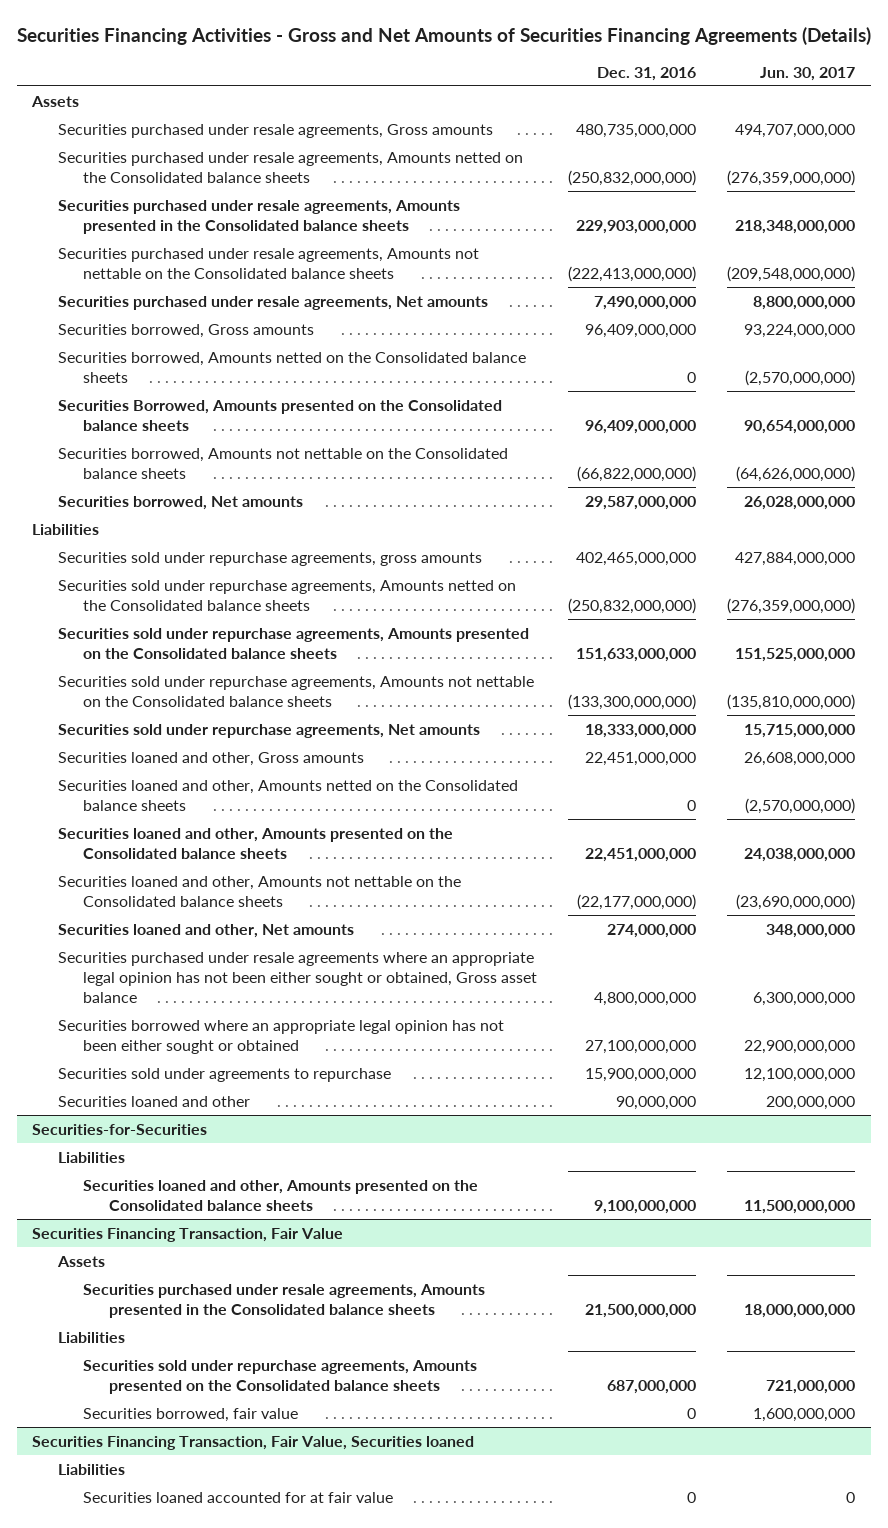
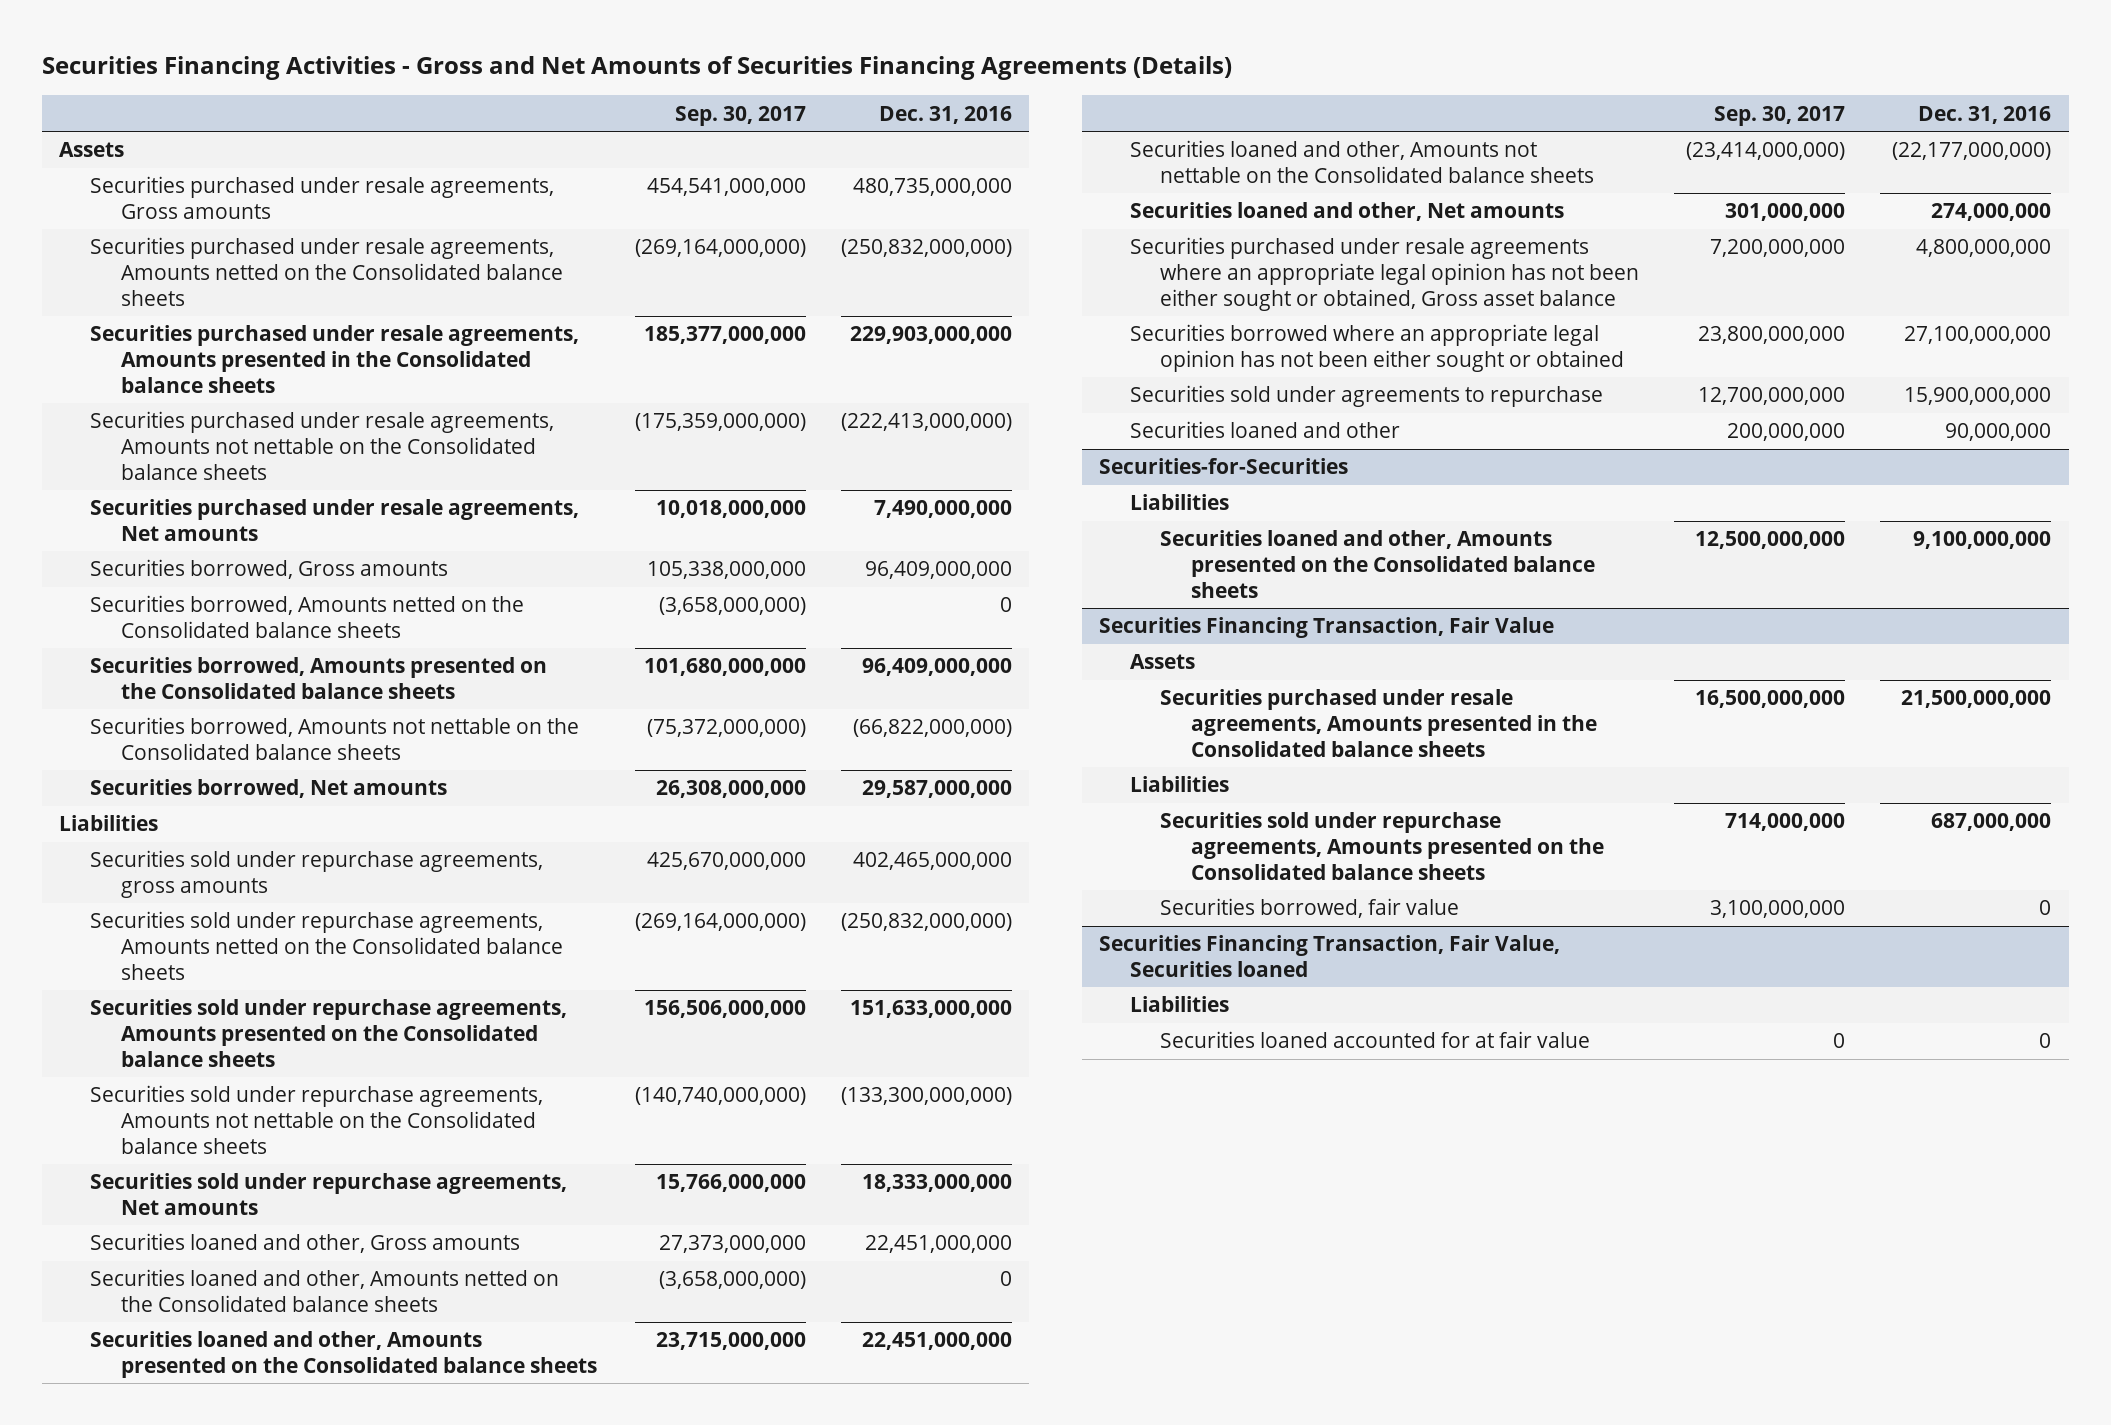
[760,66,856,81] Jun. 30, 2017 -> none
none -> [674,105,806,126] Sep. 30, 2017
[57,399,502,431] Securities Borrowed, Amounts presented on the Consolidated balance sheets -> [89,657,547,700] Securities borrowed, Amounts presented on the Consolidated balance sheets

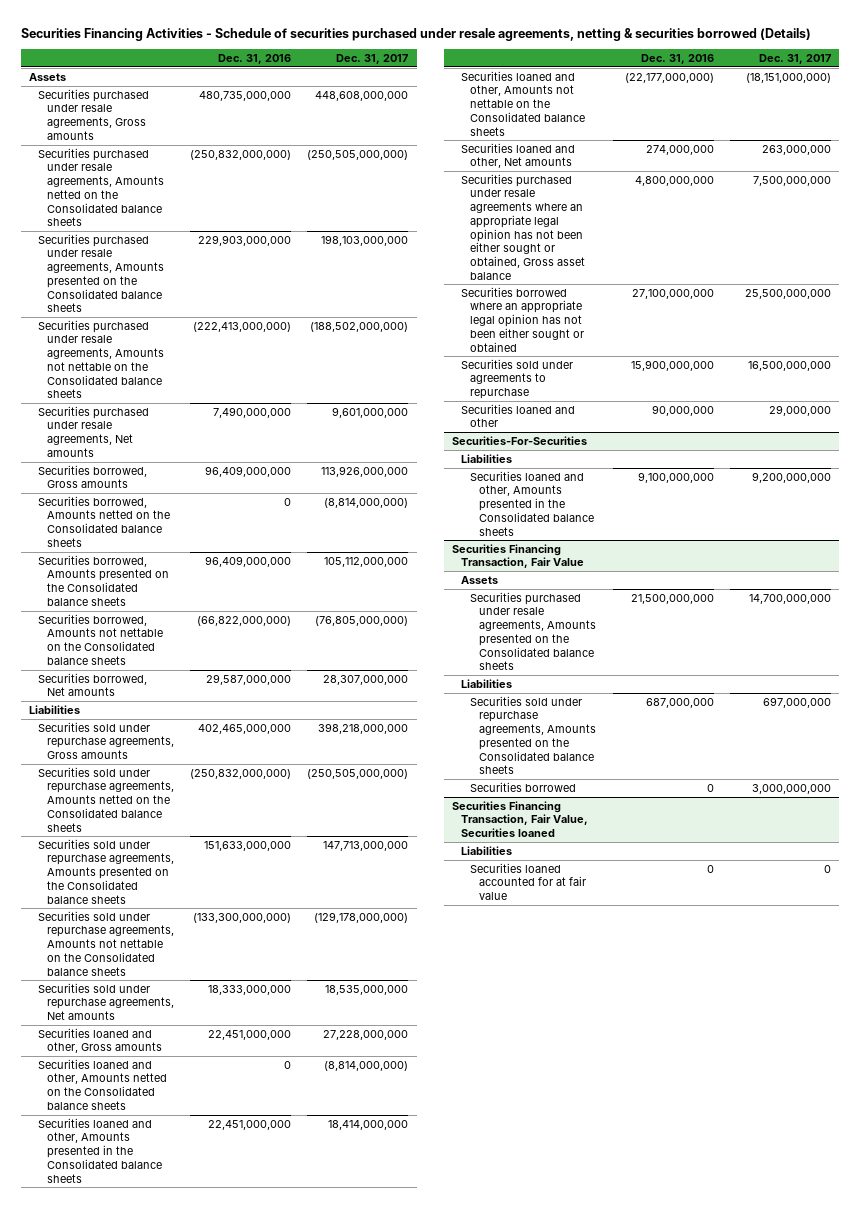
[41,56,1232,81] Securities Financing Activities - Gross and Net Amounts of Securities Financing Agreements (Details) -> [21,28,812,42] Securities Financing Activities - Schedule of securities purchased under resale agreements, netting & securities borrowed (Details)
[674,105,806,126] Sep. 30, 2017 -> none
none -> [336,54,409,65] Dec. 31, 2017
[89,325,579,393] Securities purchased under resale agreements, Amounts presented in the Consolidated balance sheets -> [38,233,165,313] Securities purchased under resale agreements, Amounts presented on the Consolidated balance sheets
[89,850,543,899] Securities sold under repurchase agreements, gross amounts -> [38,721,175,760] Securities sold under repurchase agreements, Gross amounts
[89,1331,597,1379] Securities loaned and other, Amounts presented on the Consolidated balance sheets -> [38,1117,163,1183] Securities loaned and other, Amounts presented in the Consolidated balance sheets
[1099,458,1349,475] Securities-for-Securities -> [452,435,588,445] Securities-For-Securities
[1160,530,1596,598] Securities loaned and other, Amounts presented on the Consolidated balance sheets -> [470,470,594,536] Securities loaned and other, Amounts presented in the Consolidated balance sheets
[1160,689,1598,757] Securities purchased under resale agreements, Amounts presented in the Consolidated balance sheets -> [470,591,596,671] Securities purchased under resale agreements, Amounts presented on the Consolidated balance sheets
[1160,898,1460,919] Securities borrowed, fair value -> [470,781,577,792] Securities borrowed

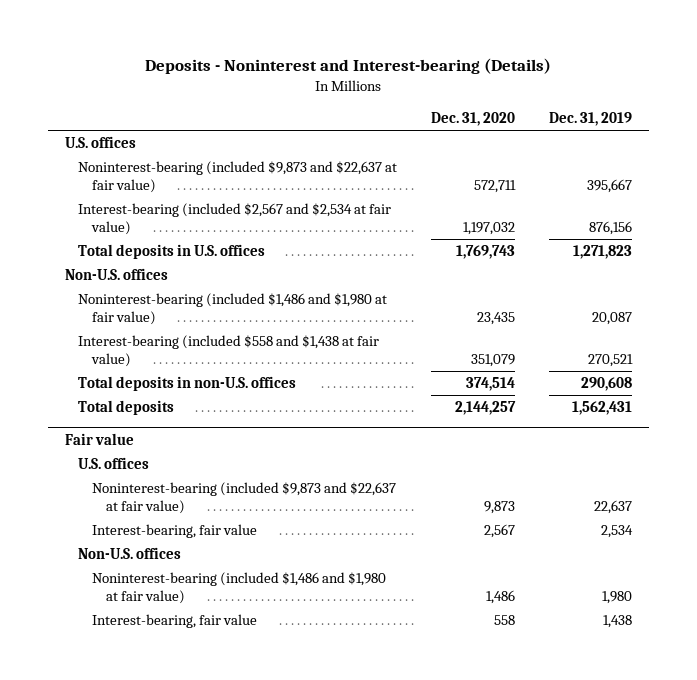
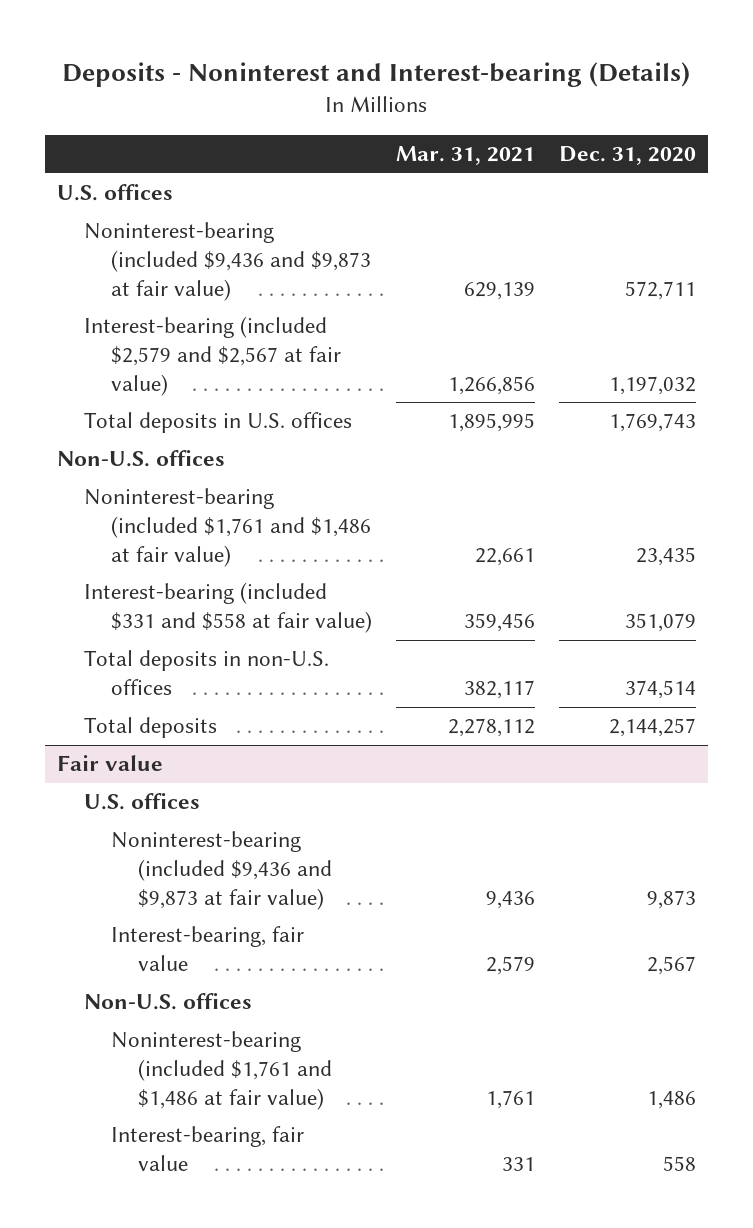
[549,112,633,127] Dec. 31, 2019 -> none
none -> [396,146,536,166] Mar. 31, 2021
[78,161,398,194] Noninterest-bearing (included $9,873 and $22,637 at fair value) -> [84,222,372,301] Noninterest-bearing (included $9,436 and $9,873 at fair value)
[78,203,392,236] Interest-bearing (included $2,567 and $2,534 at fair value) -> [84,316,342,396] Interest-bearing (included $2,579 and $2,567 at fair value)
[78,293,388,326] Noninterest-bearing (included $1,486 and $1,980 at fair value) -> [84,488,372,567] Noninterest-bearing (included $1,761 and $1,486 at fair value)
[78,335,380,368] Interest-bearing (included $558 and $1,438 at fair value) -> [84,582,373,634] Interest-bearing (included $331 and $558 at fair value)
[92,482,397,515] Noninterest-bearing (included $9,873 and $22,637 at fair value) -> [111,831,333,910] Noninterest-bearing (included $9,436 and $9,873 at fair value)
[92,572,387,605] Noninterest-bearing (included $1,486 and $1,980 at fair value) -> [111,1031,333,1110] Noninterest-bearing (included $1,761 and $1,486 at fair value)

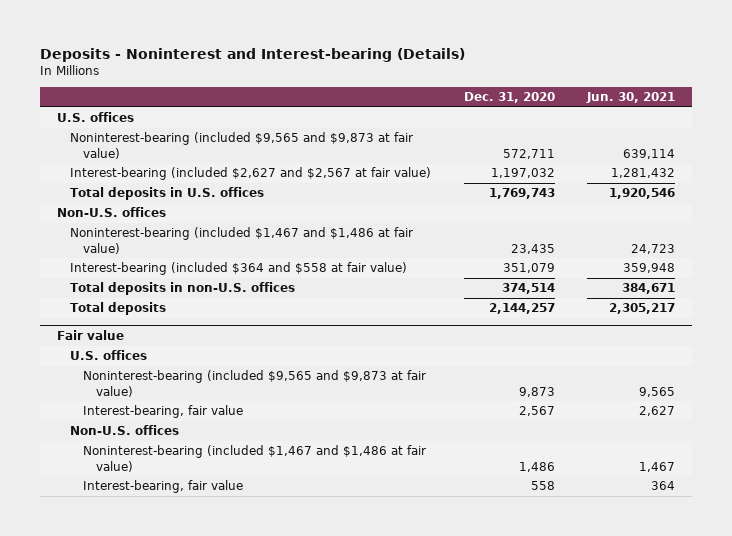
[396,146,536,166] Mar. 31, 2021 -> none
none -> [586,92,676,104] Jun. 30, 2021
[84,222,372,301] Noninterest-bearing (included $9,436 and $9,873 at fair value) -> [69,132,413,159] Noninterest-bearing (included $9,565 and $9,873 at fair value)
[84,316,342,396] Interest-bearing (included $2,579 and $2,567 at fair value) -> [69,167,431,181] Interest-bearing (included $2,627 and $2,567 at fair value)
[84,488,372,567] Noninterest-bearing (included $1,761 and $1,486 at fair value) -> [69,227,413,254] Noninterest-bearing (included $1,467 and $1,486 at fair value)
[84,582,373,634] Interest-bearing (included $331 and $558 at fair value) -> [69,262,407,276] Interest-bearing (included $364 and $558 at fair value)
[111,831,333,910] Noninterest-bearing (included $9,436 and $9,873 at fair value) -> [83,370,427,397] Noninterest-bearing (included $9,565 and $9,873 at fair value)
[111,1031,333,1110] Noninterest-bearing (included $1,761 and $1,486 at fair value) -> [83,445,427,472] Noninterest-bearing (included $1,467 and $1,486 at fair value)

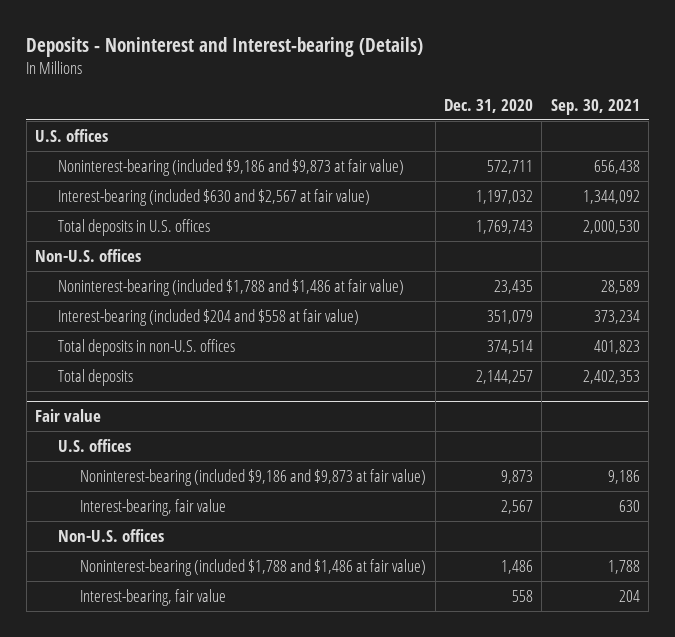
[586,92,676,104] Jun. 30, 2021 -> none
none -> [550,98,640,115] Sep. 30, 2021
[69,132,413,159] Noninterest-bearing (included $9,565 and $9,873 at fair value) -> [57,158,404,176] Noninterest-bearing (included $9,186 and $9,873 at fair value)
[69,167,431,181] Interest-bearing (included $2,627 and $2,567 at fair value) -> [57,188,370,206] Interest-bearing (included $630 and $2,567 at fair value)
[69,227,413,254] Noninterest-bearing (included $1,467 and $1,486 at fair value) -> [57,278,404,296] Noninterest-bearing (included $1,788 and $1,486 at fair value)
[69,262,407,276] Interest-bearing (included $364 and $558 at fair value) -> [57,308,359,326] Interest-bearing (included $204 and $558 at fair value)
[83,370,427,397] Noninterest-bearing (included $9,565 and $9,873 at fair value) -> [80,468,427,486] Noninterest-bearing (included $9,186 and $9,873 at fair value)
[83,445,427,472] Noninterest-bearing (included $1,467 and $1,486 at fair value) -> [80,558,427,576] Noninterest-bearing (included $1,788 and $1,486 at fair value)

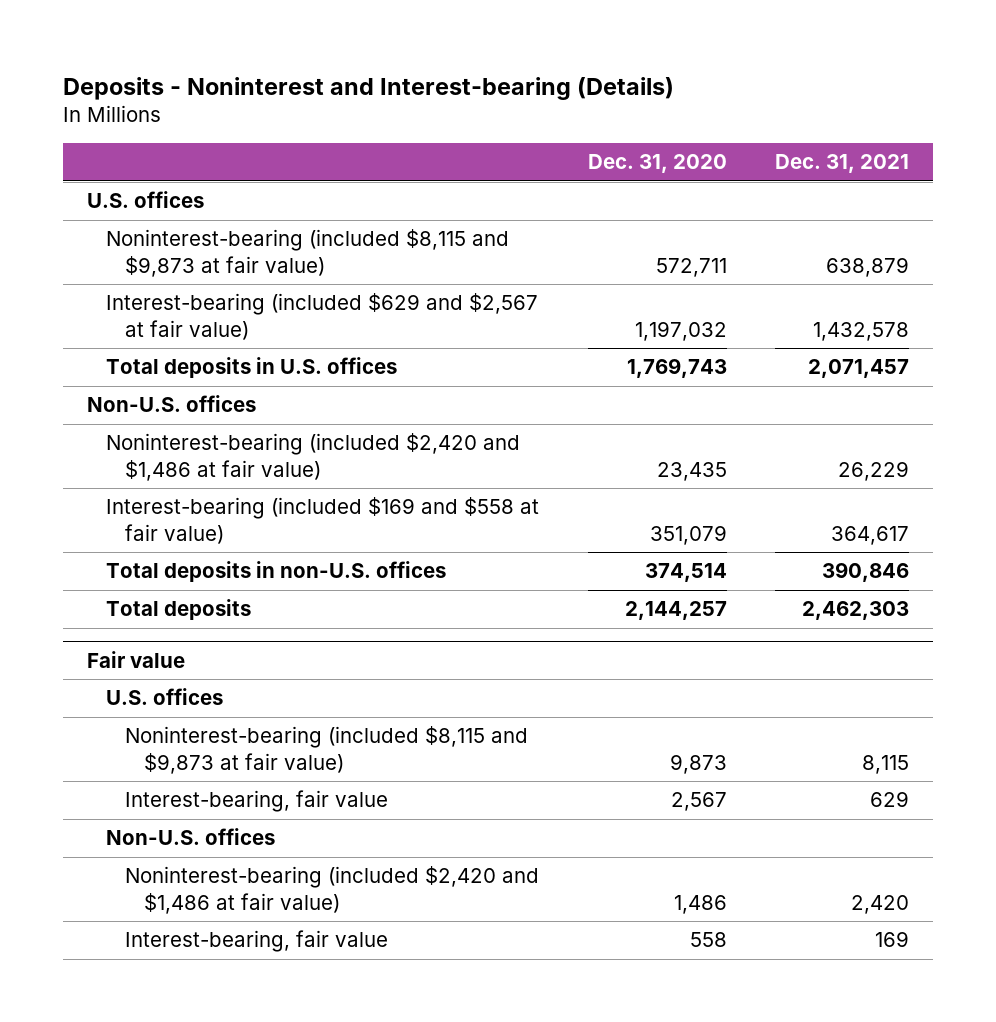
[550,98,640,115] Sep. 30, 2021 -> none
none -> [774,154,909,174] Dec. 31, 2021
[57,158,404,176] Noninterest-bearing (included $9,186 and $9,873 at fair value) -> [106,229,510,277] Noninterest-bearing (included $8,115 and $9,873 at fair value)
[57,188,370,206] Interest-bearing (included $630 and $2,567 at fair value) -> [106,293,539,340] Interest-bearing (included $629 and $2,567 at fair value)
[57,278,404,296] Noninterest-bearing (included $1,788 and $1,486 at fair value) -> [106,433,521,481] Noninterest-bearing (included $2,420 and $1,486 at fair value)
[57,308,359,326] Interest-bearing (included $204 and $558 at fair value) -> [106,497,540,544] Interest-bearing (included $169 and $558 at fair value)
[80,468,427,486] Noninterest-bearing (included $9,186 and $9,873 at fair value) -> [124,726,528,774] Noninterest-bearing (included $8,115 and $9,873 at fair value)
[80,558,427,576] Noninterest-bearing (included $1,788 and $1,486 at fair value) -> [124,866,539,914] Noninterest-bearing (included $2,420 and $1,486 at fair value)

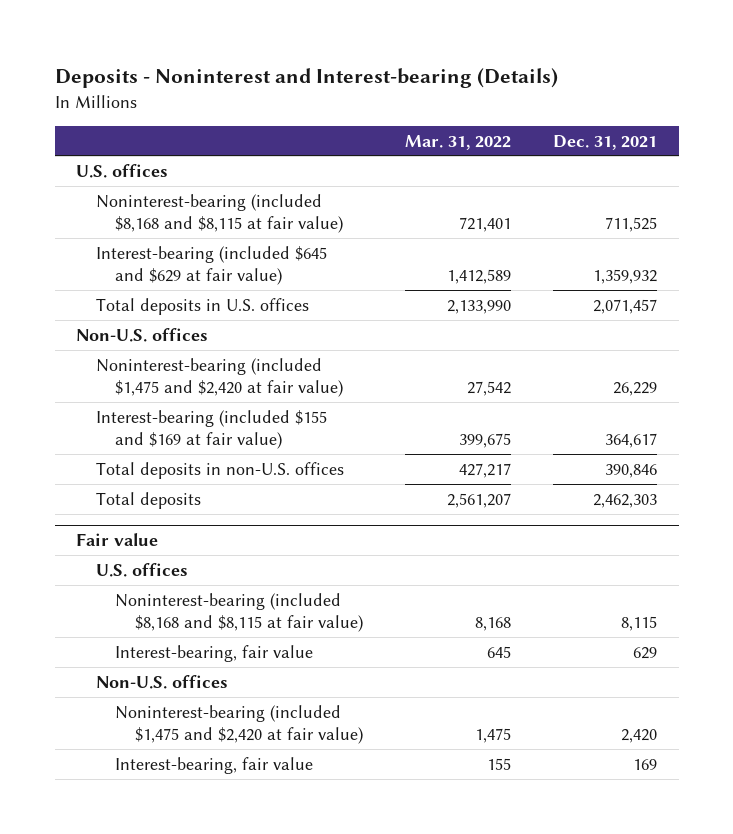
[587,154,727,174] Dec. 31, 2020 -> none
none -> [405,134,512,150] Mar. 31, 2022
[106,229,510,277] Noninterest-bearing (included $8,115 and $9,873 at fair value) -> [95,193,344,233] Noninterest-bearing (included $8,168 and $8,115 at fair value)
[825,256,909,277] 638,879 -> [605,216,658,232] 711,525
[106,293,539,340] Interest-bearing (included $629 and $2,567 at fair value) -> [95,245,327,285] Interest-bearing (included $645 and $629 at fair value)
[812,321,909,341] 1,432,578 -> [593,268,658,284] 1,359,932
[106,433,521,481] Noninterest-bearing (included $2,420 and $1,486 at fair value) -> [95,357,344,397] Noninterest-bearing (included $1,475 and $2,420 at fair value)
[106,497,540,544] Interest-bearing (included $169 and $558 at fair value) -> [95,409,327,449] Interest-bearing (included $155 and $169 at fair value)
[124,726,528,774] Noninterest-bearing (included $8,115 and $9,873 at fair value) -> [115,592,364,632] Noninterest-bearing (included $8,168 and $8,115 at fair value)
[124,866,539,914] Noninterest-bearing (included $2,420 and $1,486 at fair value) -> [115,704,364,744] Noninterest-bearing (included $1,475 and $2,420 at fair value)

